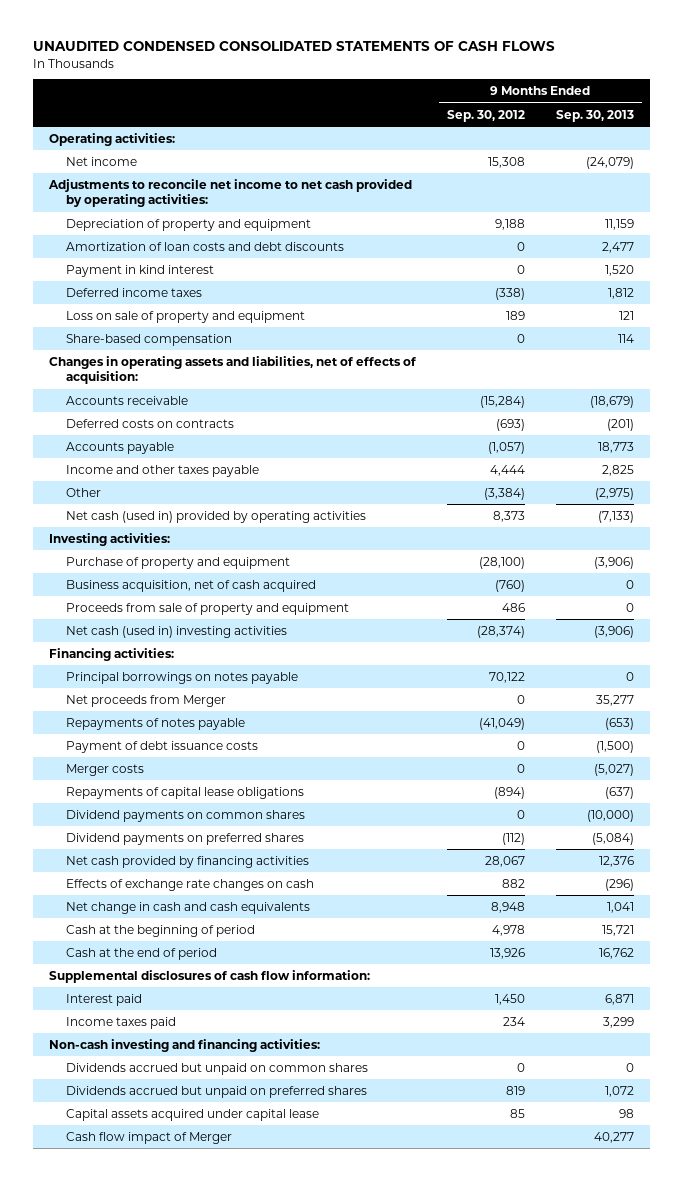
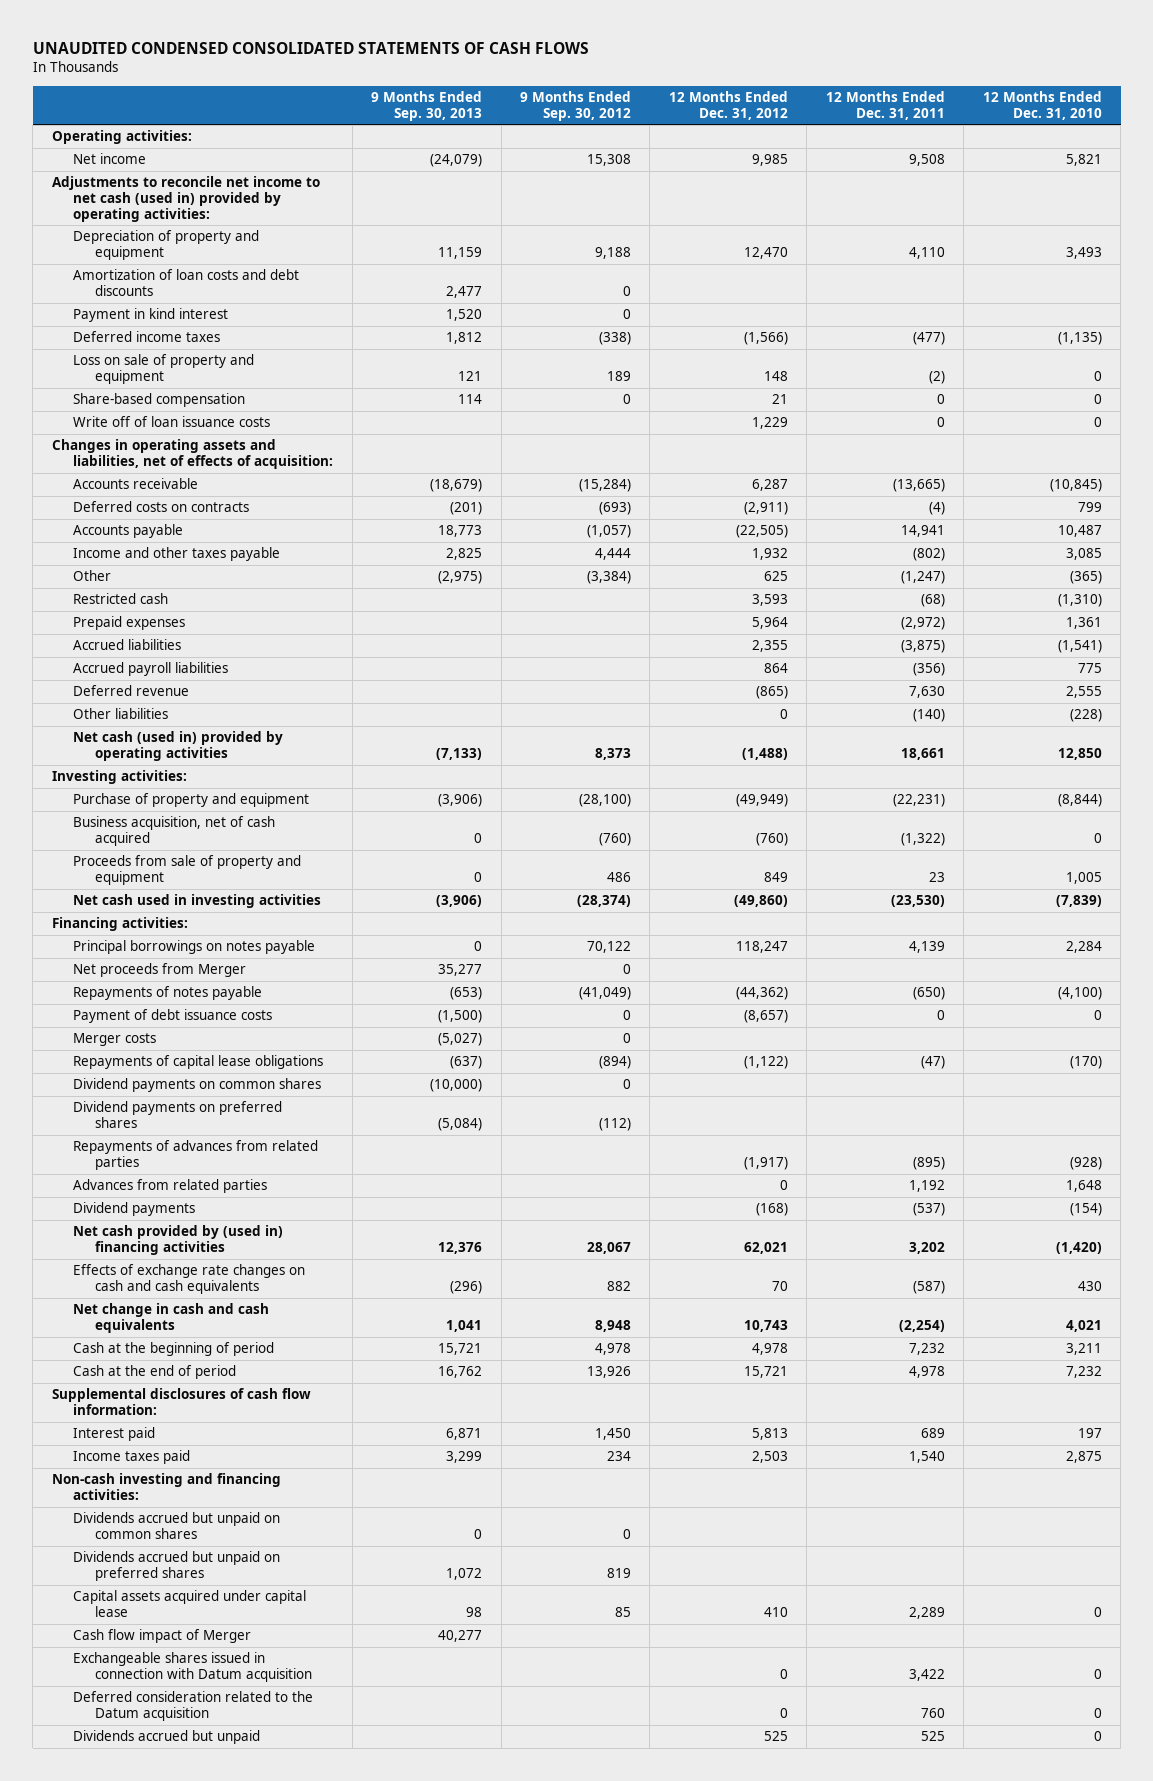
none -> [668,91,788,120] 12 Months Ended Dec. 31, 2012
none -> [825,91,945,120] 12 Months Ended Dec. 31, 2011
none -> [982,91,1102,120] 12 Months Ended Dec. 31, 2010
[47,178,412,208] Adjustments to reconcile net income to net cash provided by operating activities: -> [51,176,320,222] Adjustments to reconcile net income to net cash (used in) provided by operating activities:
none -> [73,416,271,428] Write off of loan issuance costs
none -> [73,593,169,605] Restricted cash
none -> [73,616,186,631] Prepaid expenses
none -> [73,639,182,651] Accrued liabilities
none -> [73,662,229,677] Accrued payroll liabilities
none -> [73,685,190,697] Deferred revenue
none -> [73,708,169,720] Other liabilities
[66,625,288,638] Net cash (used in) investing activities -> [73,894,322,909] Net cash used in investing activities
none -> [73,1140,319,1171] Repayments of advances from related parties
none -> [73,1179,268,1194] Advances from related parties
none -> [73,1202,196,1217] Dividend payments
[66,855,310,868] Net cash provided by financing activities -> [73,1225,284,1256] Net cash provided by (used in) financing activities
[66,878,315,891] Effects of exchange rate changes on cash -> [73,1264,306,1295] Effects of exchange rate changes on cash and cash equivalents
none -> [73,1652,312,1683] Exchangeable shares issued in connection with Datum acquisition
none -> [73,1691,314,1722] Deferred consideration related to the Datum acquisition
none -> [73,1730,261,1745] Dividends accrued but unpaid

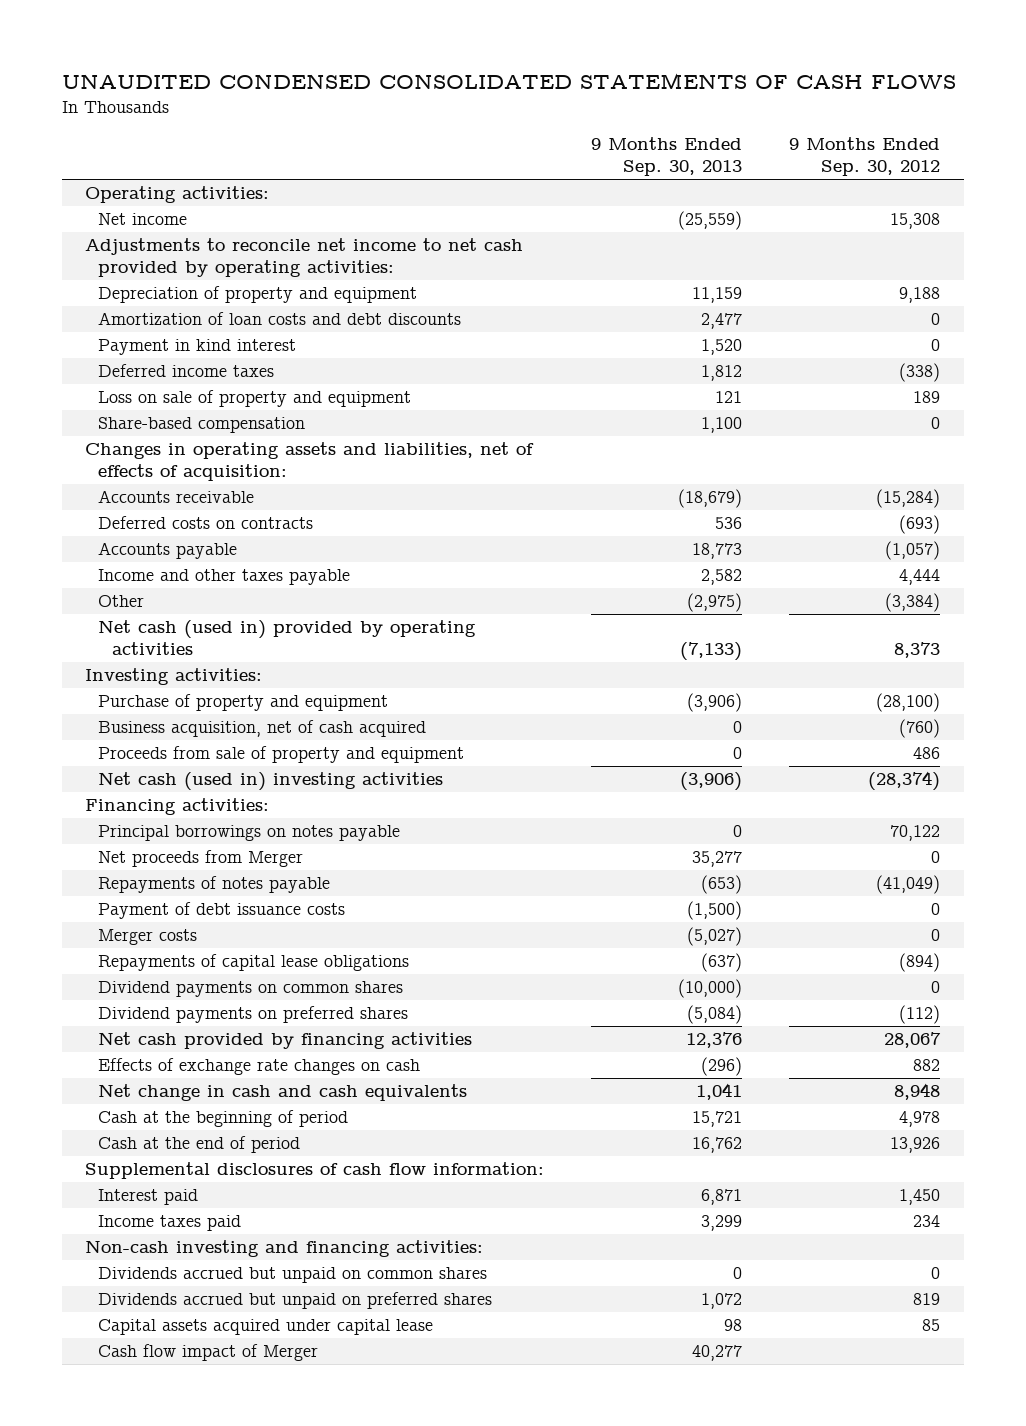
[668,91,788,120] 12 Months Ended Dec. 31, 2012 -> none
[825,91,945,120] 12 Months Ended Dec. 31, 2011 -> none
[982,91,1102,120] 12 Months Ended Dec. 31, 2010 -> none
[430,154,483,168] (24,079) -> [678,211,743,231] (25,559)
[51,176,320,222] Adjustments to reconcile net income to net cash (used in) provided by operating activities: -> [85,238,524,277] Adjustments to reconcile net income to net cash provided by operating activities:
[73,416,271,428] Write off of loan issuance costs -> none
[458,394,483,405] 114 -> [701,417,743,434] 1,100
[450,502,483,516] (201) -> [715,517,743,530] 536
[446,548,483,561] 2,825 -> [701,569,743,586] 2,582
[73,593,169,605] Restricted cash -> none
[73,616,186,631] Prepaid expenses -> none
[73,639,182,651] Accrued liabilities -> none
[73,662,229,677] Accrued payroll liabilities -> none
[73,685,190,697] Deferred revenue -> none
[73,708,169,720] Other liabilities -> none
[73,894,322,909] Net cash used in investing activities -> [98,772,444,792] Net cash (used in) investing activities
[73,1140,319,1171] Repayments of advances from related parties -> none
[73,1179,268,1194] Advances from related parties -> none
[73,1202,196,1217] Dividend payments -> none
[73,1225,284,1256] Net cash provided by (used in) financing activities -> [98,1032,473,1050] Net cash provided by financing activities
[73,1264,306,1295] Effects of exchange rate changes on cash and cash equivalents -> [98,1058,421,1076] Effects of exchange rate changes on cash
[73,1652,312,1683] Exchangeable shares issued in connection with Datum acquisition -> none
[73,1691,314,1722] Deferred consideration related to the Datum acquisition -> none
[73,1730,261,1745] Dividends accrued but unpaid -> none

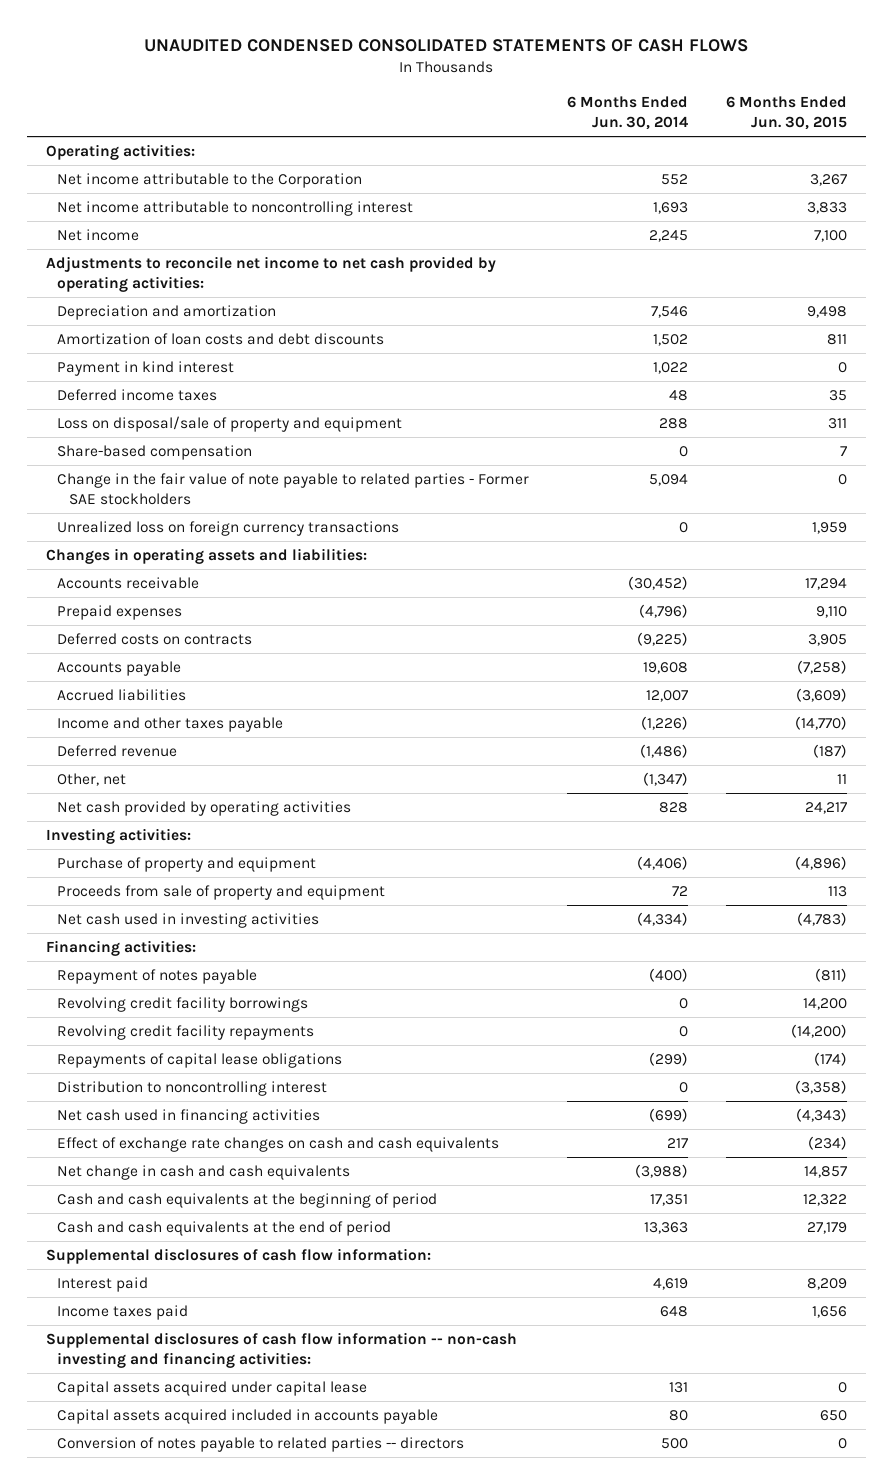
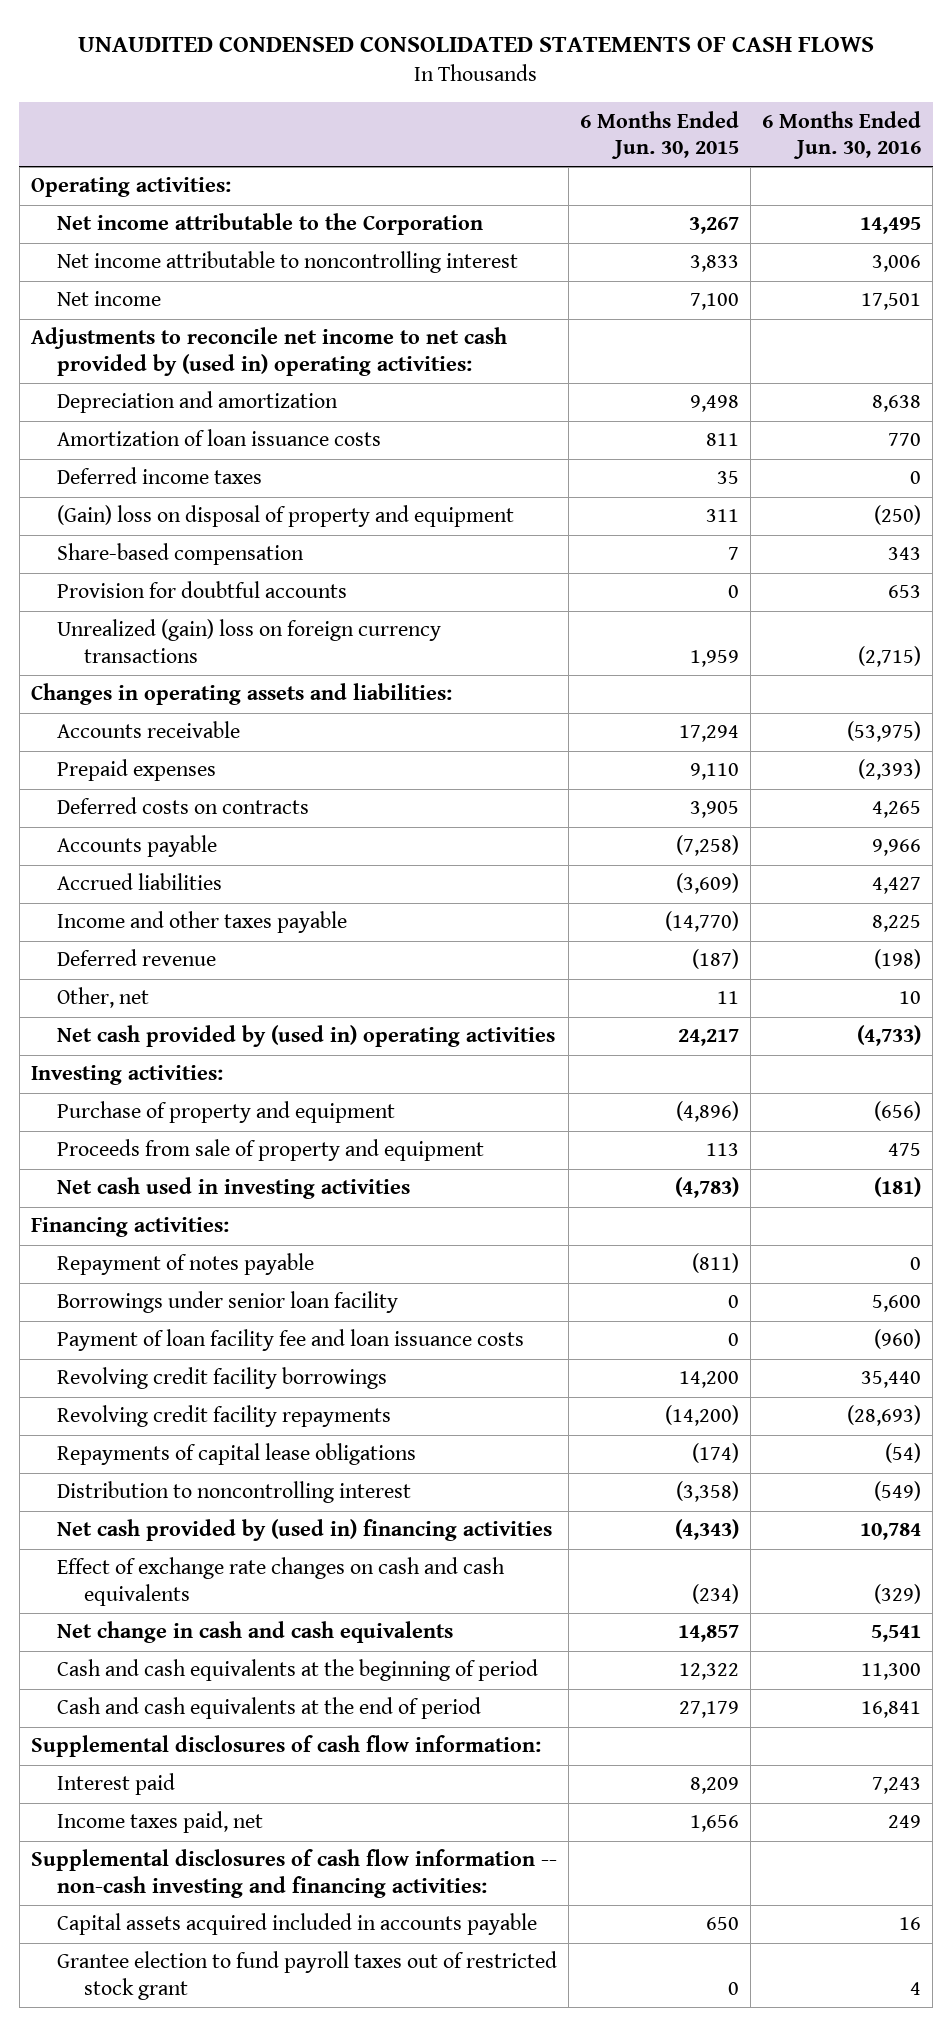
[567,96,689,131] 6 Months Ended Jun. 30, 2014 -> none
none -> [762,110,922,159] 6 Months Ended Jun. 30, 2016
[45,256,496,292] Adjustments to reconcile net income to net cash provided by operating activities: -> [30,327,507,376] Adjustments to reconcile net income to net cash provided by (used in) operating activities:
[57,361,235,377] Payment in kind interest -> none
[57,333,385,346] Amortization of loan costs and debt discounts -> [57,429,382,447] Amortization of loan issuance costs
[57,416,403,433] Loss on disposal/sale of property and equipment -> [57,505,515,528] (Gain) loss on disposal of property and equipment
[57,473,530,505] Change in the fair value of note payable to related parties - Former SAE stockholders -> none
none -> [57,581,348,599] Provision for doubtful accounts
[57,521,400,537] Unrealized loss on foreign currency transactions -> [57,619,442,663] Unrealized (gain) loss on foreign currency transactions
[57,801,352,817] Net cash provided by operating activities -> [57,1025,556,1048] Net cash provided by (used in) operating activities
none -> [57,1291,399,1314] Borrowings under senior loan facility
none -> [57,1329,525,1352] Payment of loan facility fee and loan issuance costs
[57,1109,321,1125] Net cash used in financing activities -> [57,1519,553,1542] Net cash provided by (used in) financing activities
[57,1305,189,1321] Income taxes paid -> [57,1811,264,1834] Income taxes paid, net
[57,1381,368,1397] Capital assets acquired under capital lease -> none
[57,1437,465,1453] Conversion of notes payable to related parties -- directors -> none
none -> [57,1951,558,2000] Grantee election to fund payroll taxes out of restricted stock grant

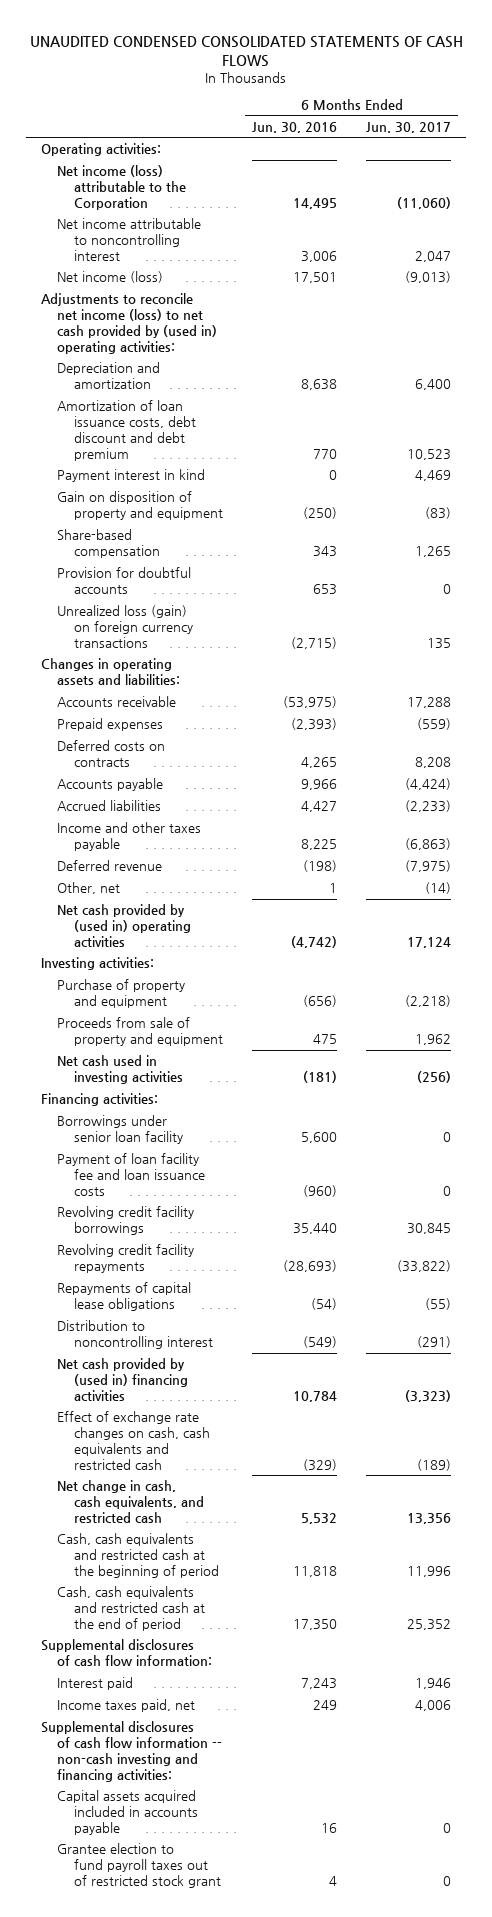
[580,110,740,159] 6 Months Ended Jun. 30, 2015 -> none
none -> [366,121,452,133] Jun. 30, 2017
[57,213,484,236] Net income attributable to the Corporation -> [57,165,186,210] Net income (loss) attributable to the Corporation
[57,291,162,307] Net income -> [57,271,164,284] Net income (loss)
[30,327,507,376] Adjustments to reconcile net income to net cash provided by (used in) operating activities: -> [40,293,218,354] Adjustments to reconcile net income (loss) to net cash provided by (used in) operating activities:
[57,467,263,485] Deferred income taxes -> none
[57,429,382,447] Amortization of loan issuance costs -> [57,400,196,461] Amortization of loan issuance costs, debt discount and debt premium
none -> [57,469,206,483] Payment interest in kind
[57,505,515,528] (Gain) loss on disposal of property and equipment -> [57,491,223,521] Gain on disposition of property and equipment
[57,619,442,663] Unrealized (gain) loss on foreign currency transactions -> [57,605,193,648] Unrealized loss (gain) on foreign currency transactions
[899,991,922,1005] 10 -> [329,883,338,894] 1
[857,1025,922,1047] (4,733) -> [291,935,338,948] (4,742)
[57,1253,315,1276] Repayment of notes payable -> none
[57,1557,506,1606] Effect of exchange rate changes on cash and cash equivalents -> [57,1411,210,1470] Effect of exchange rate changes on cash, cash equivalents and restricted cash
[57,1621,454,1644] Net change in cash and cash equivalents -> [57,1480,204,1523] Net change in cash, cash equivalents, and restricted cash
[871,1625,922,1643] 5,541 -> [301,1512,338,1524] 5,532
[57,1659,539,1682] Cash and cash equivalents at the beginning of period -> [57,1533,219,1578] Cash, cash equivalents and restricted cash at the beginning of period
[861,1663,922,1681] 11,300 -> [293,1565,338,1577] 11,818
[57,1697,482,1720] Cash and cash equivalents at the end of period -> [57,1586,205,1631] Cash, cash equivalents and restricted cash at the end of period
[861,1701,922,1719] 16,841 -> [293,1618,338,1630] 17,350

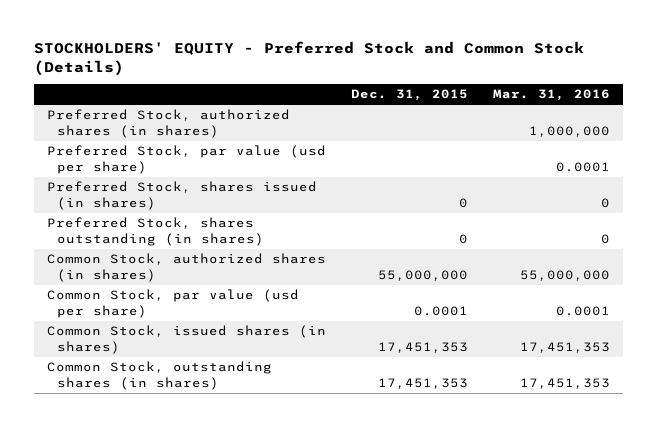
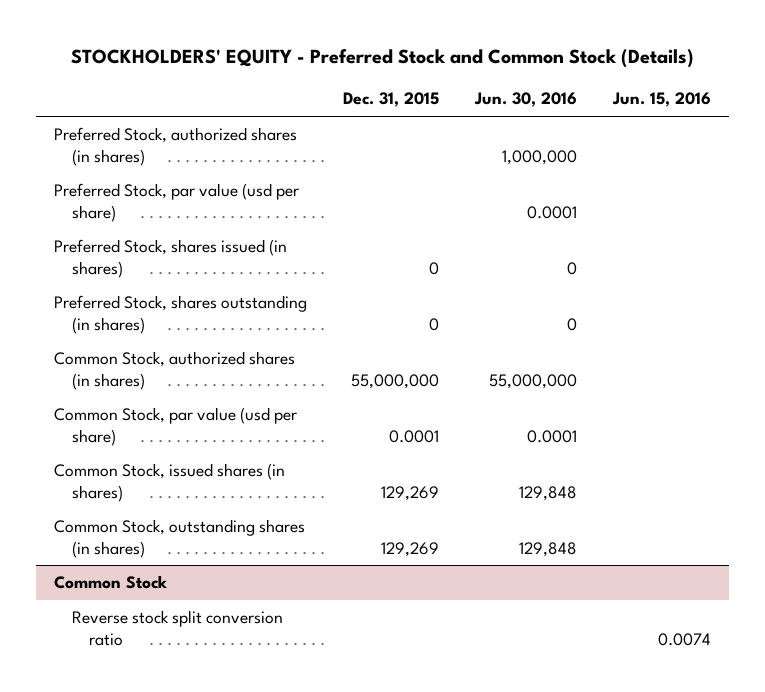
[493,89,611,102] Mar. 31, 2016 -> none
none -> [474,92,578,108] Jun. 30, 2016
none -> [612,92,712,108] Jun. 15, 2016
[377,341,468,353] 17,451,353 -> [381,485,440,501] 129,269
[377,377,468,389] 17,451,353 -> [381,541,440,557] 129,269
none -> [54,575,168,590] Common Stock
none -> [71,610,283,646] Reverse stock split conversion ratio

